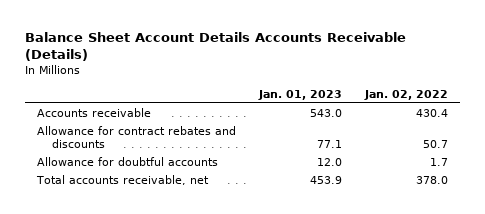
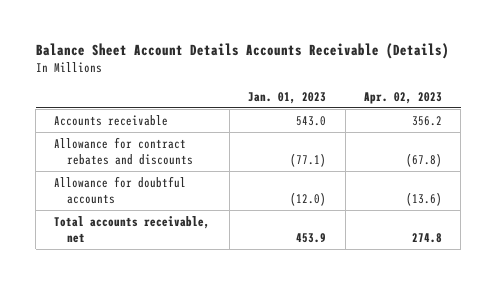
[364,89,449,100] Jan. 02, 2022 -> none
none -> [363,91,442,104] Apr. 02, 2023
[316,139,342,148] 77.1 -> [290,153,327,168] (77.1)
[316,157,342,166] 12.0 -> [290,192,327,207] (12.0)

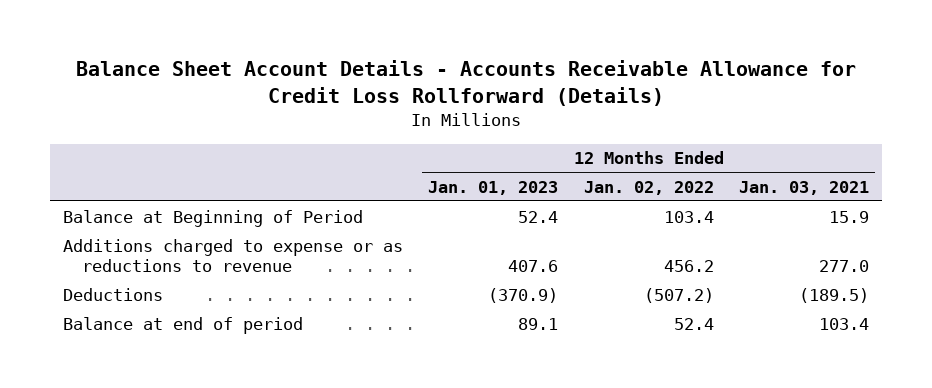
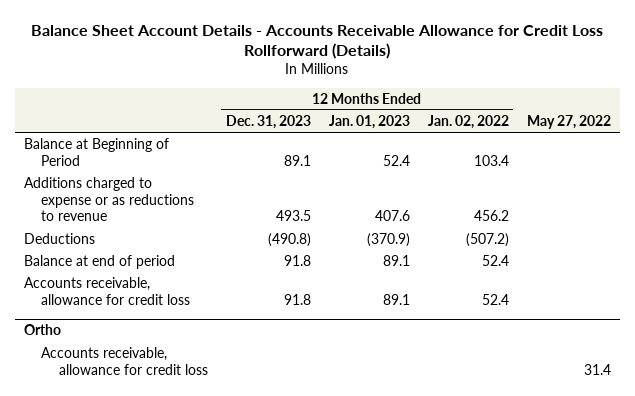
[739,180,870,195] Jan. 03, 2021 -> none
none -> [225,114,311,129] Dec. 31, 2023
none -> [526,114,611,129] May 27, 2022
none -> [23,276,191,305] Accounts receivable, allowance for credit loss
none -> [23,324,61,336] Ortho
none -> [41,346,208,375] Accounts receivable, allowance for credit loss

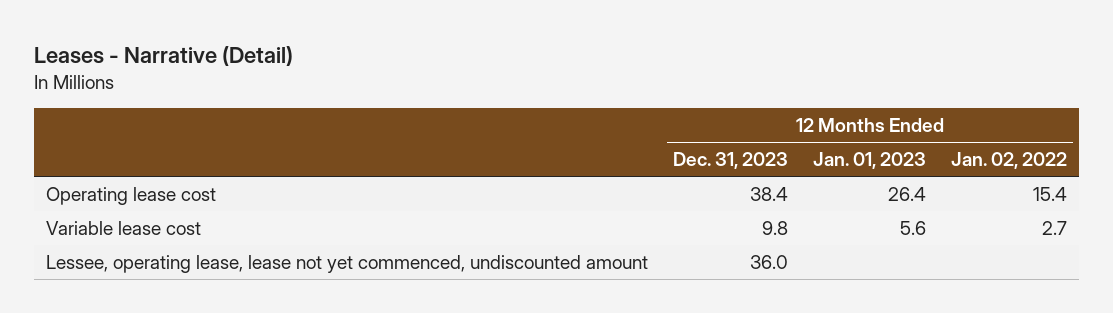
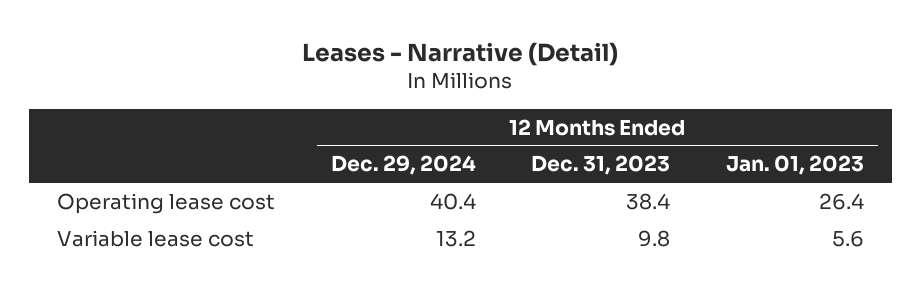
[950,152,1067,170] Jan. 02, 2022 -> none
none -> [330,155,476,176] Dec. 29, 2024
[46,254,649,273] Lessee, operating lease, lease not yet commenced, undiscounted amount -> none

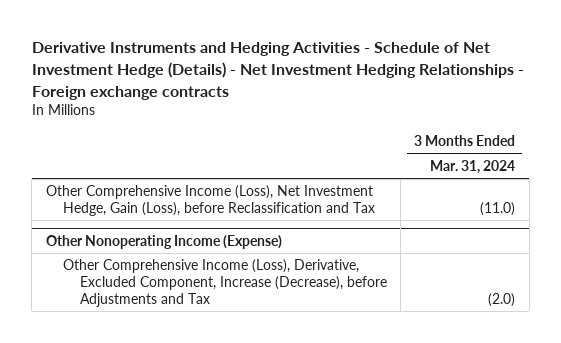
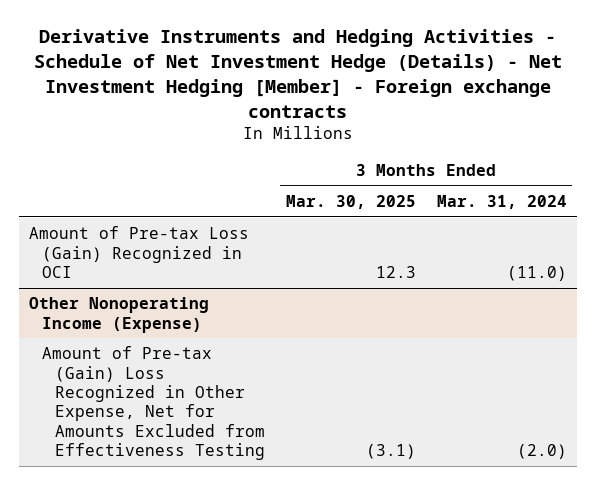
[31,42,524,100] Derivative Instruments and Hedging Activities - Schedule of Net Investment Hedge (Details) - Net Investment Hedging Relationships - Foreign exchange contracts -> [33,29,562,118] Derivative Instruments and Hedging Activities - Schedule of Net Investment Hedge (Details) - Net Investment Hedging [Member] - Foreign exchange contracts
none -> [285,195,416,210] Mar. 30, 2025
[45,185,375,216] Other Comprehensive Income (Loss), Net Investment Hedge, Gain (Loss), before Reclassification and Tax -> [29,226,250,278] Amount of Pre-tax Loss (Gain) Recognized in OCI
[62,259,387,307] Other Comprehensive Income (Loss), Derivative, Excluded Component, Increase (Decrease), before Adjustments and Tax -> [41,346,265,461] Amount of Pre-tax (Gain) Loss Recognized in Other Expense, Net for Amounts Excluded from Effectiveness Testing

